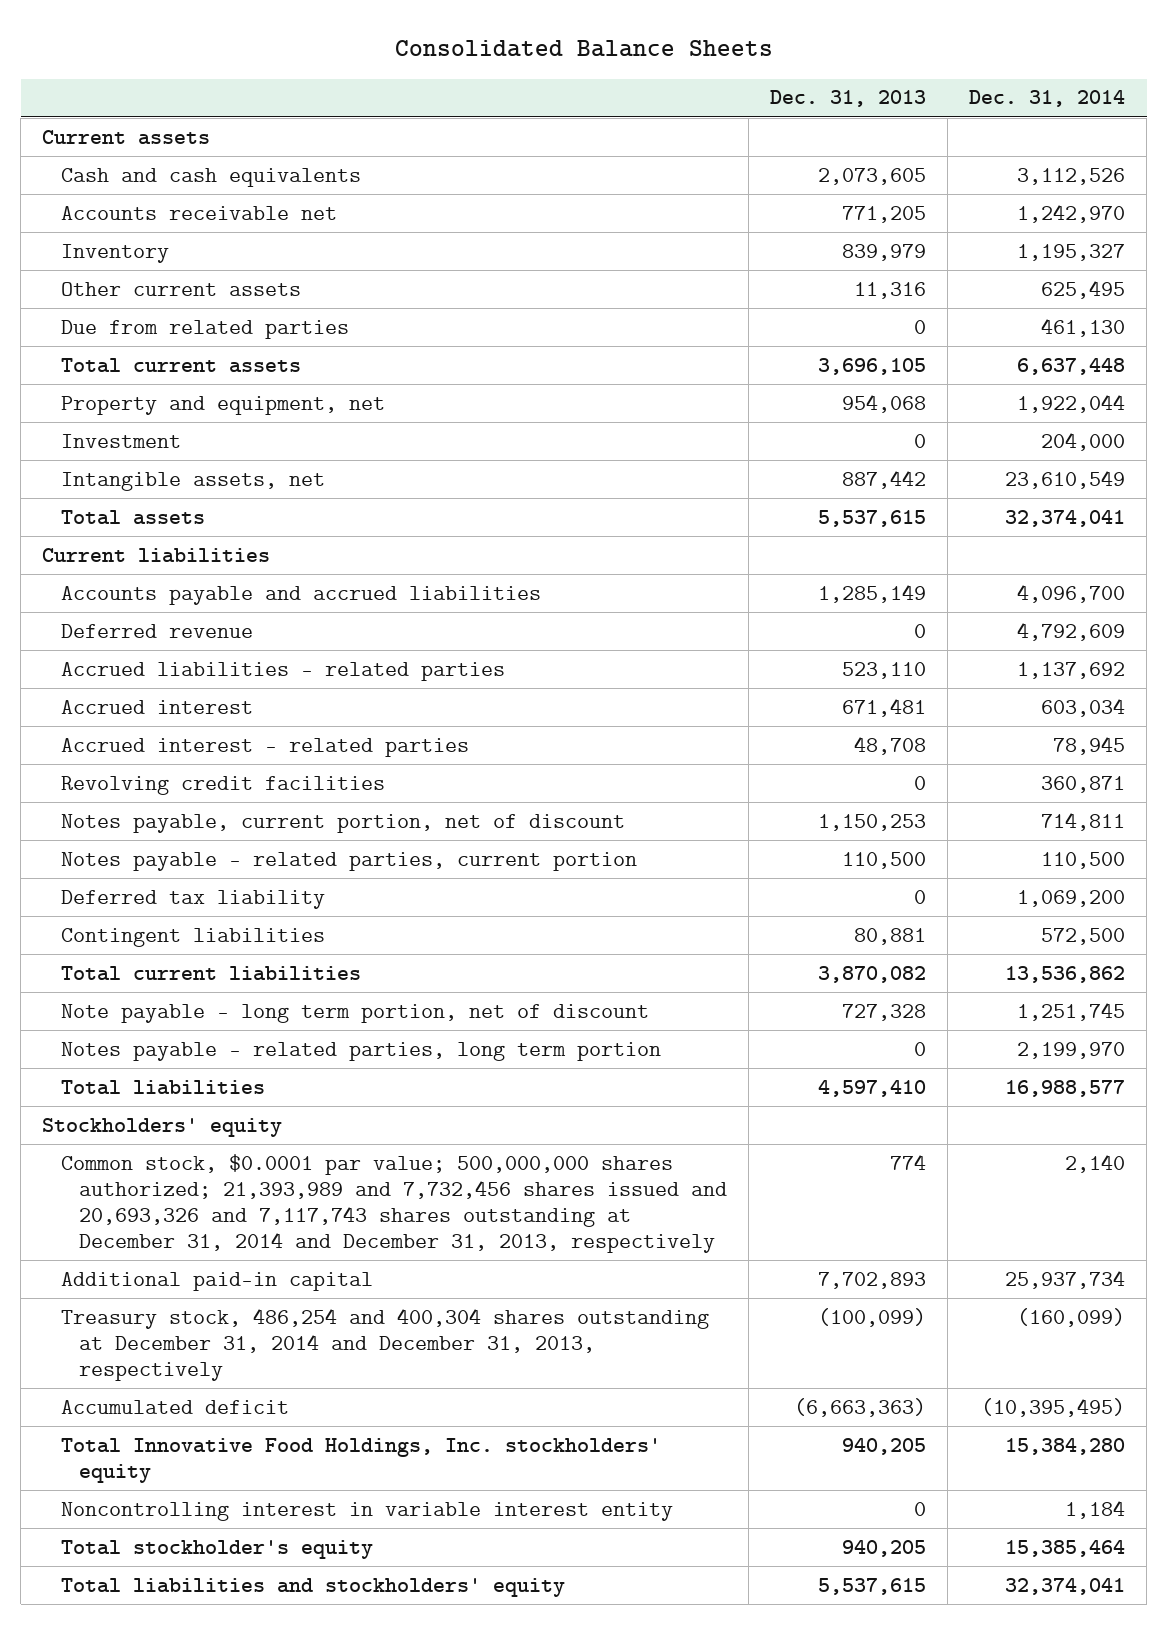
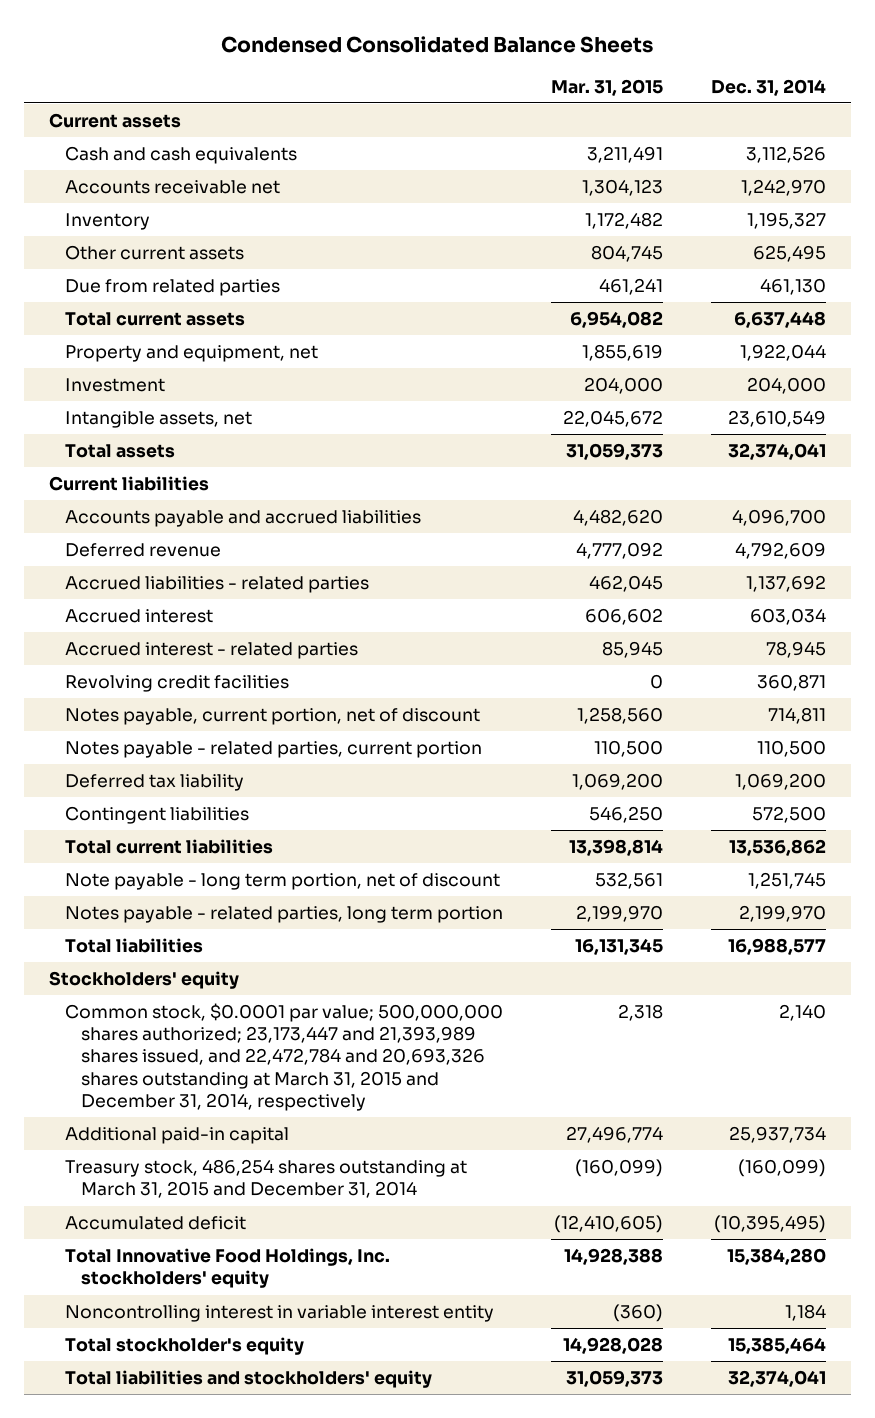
[394,40,773,58] Consolidated Balance Sheets -> [221,35,654,53] Condensed Consolidated Balance Sheets
[769,90,926,108] Dec. 31, 2013 -> none
none -> [551,78,664,96] Mar. 31, 2015
[60,1153,727,1253] Common stock, $0.0001 par value; 500,000,000 shares authorized; 21,393,989 and 7,732,456 shares issued and 20,693,326 and 7,117,743 shares outstanding at December 31, 2014 and December 31, 2013, respectively -> [64,1003,503,1111] Common stock, $0.0001 par value; 500,000,000 shares authorized; 23,173,447 and 21,393,989 shares issued, and 22,472,784 and 20,693,326 shares outstanding at March 31, 2015 and December 31, 2014, respectively
[60,1307,709,1381] Treasury stock, 486,254 and 400,304 shares outstanding at December 31, 2014 and December 31, 2013, respectively -> [64,1159,467,1199] Treasury stock, 486,254 shares outstanding at March 31, 2015 and December 31, 2014

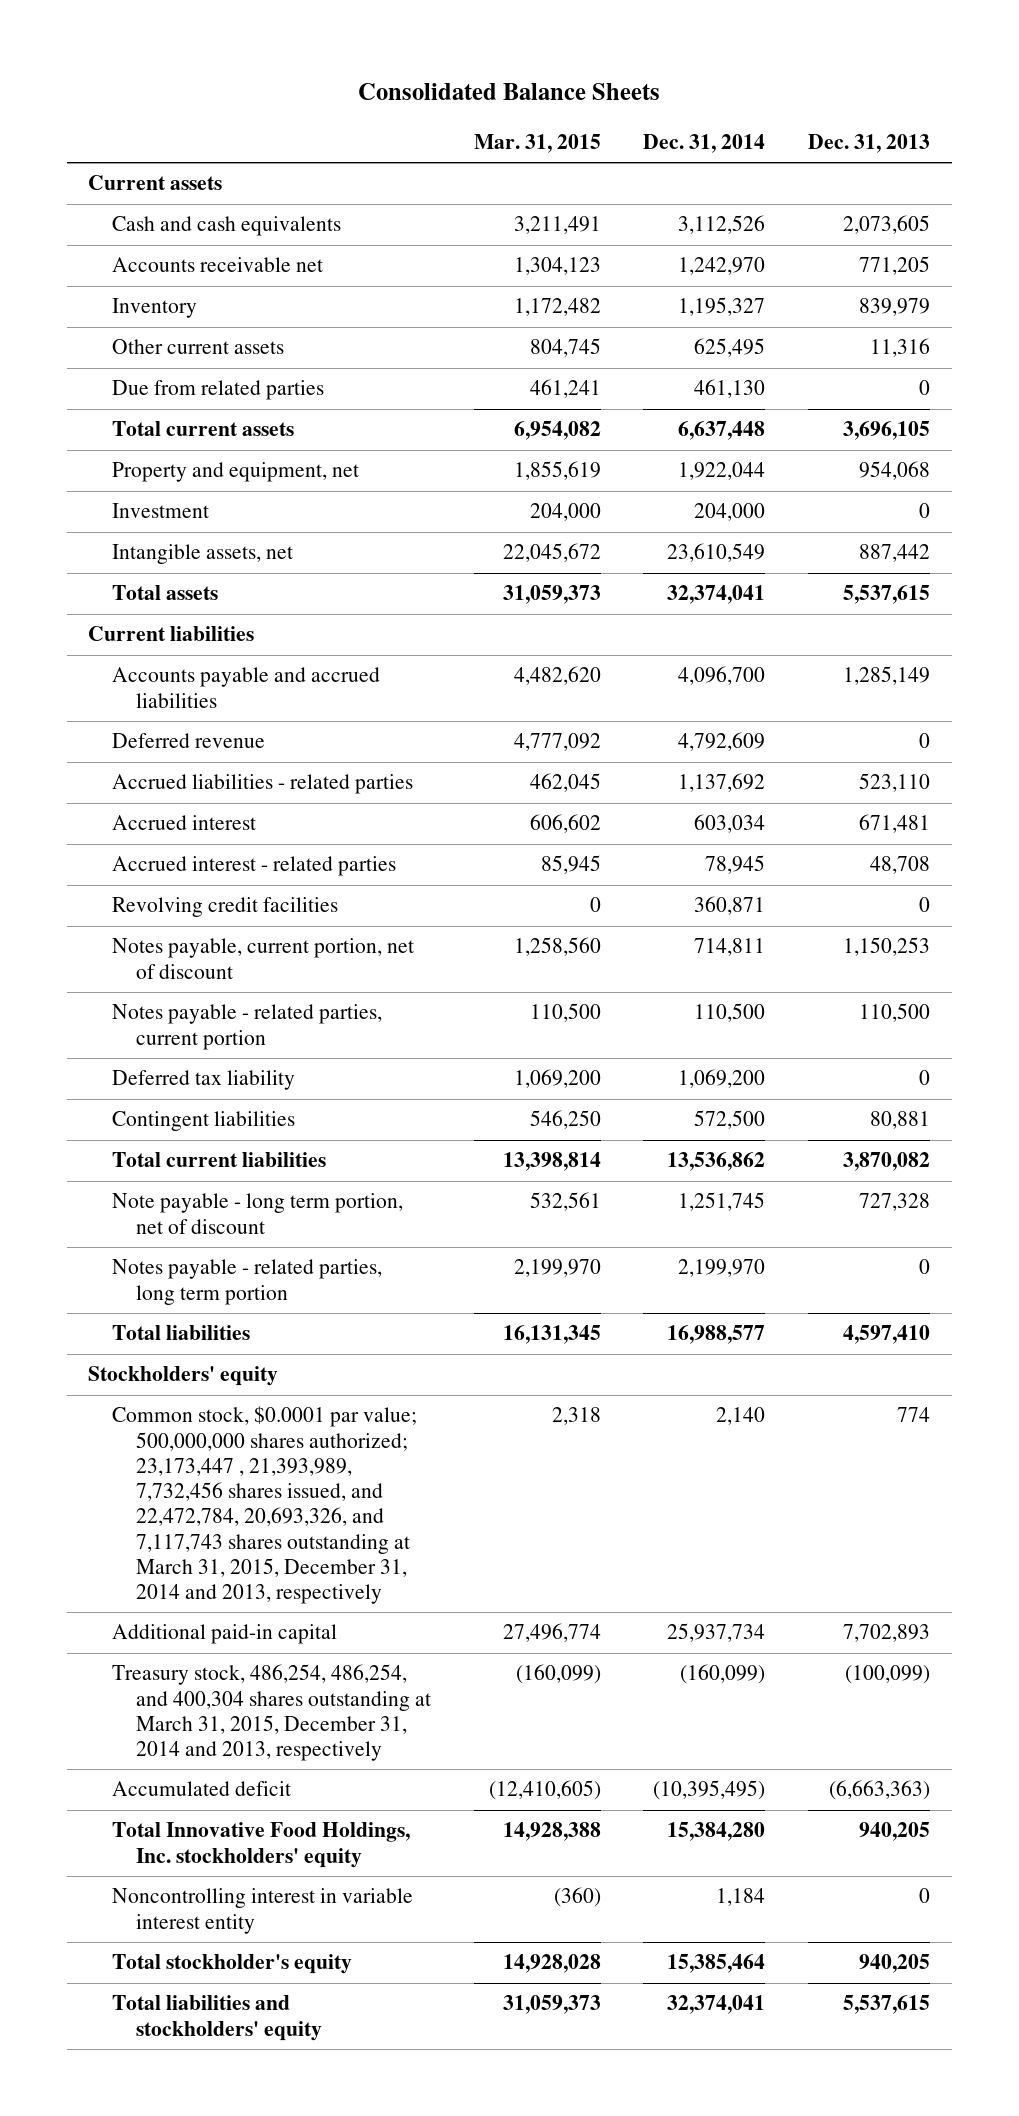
[221,35,654,53] Condensed Consolidated Balance Sheets -> [358,83,661,101] Consolidated Balance Sheets
none -> [808,133,931,153] Dec. 31, 2013
[64,1003,503,1111] Common stock, $0.0001 par value; 500,000,000 shares authorized; 23,173,447 and 21,393,989 shares issued, and 22,472,784 and 20,693,326 shares outstanding at March 31, 2015 and December 31, 2014, respectively -> [112,1406,418,1605] Common stock, $0.0001 par value; 500,000,000 shares authorized; 23,173,447 , 21,393,989, 7,732,456 shares issued, and 22,472,784, 20,693,326, and 7,117,743 shares outstanding at March 31, 2015, December 31, 2014 and 2013, respectively
[64,1159,467,1199] Treasury stock, 486,254 shares outstanding at March 31, 2015 and December 31, 2014 -> [112,1664,431,1762] Treasury stock, 486,254, 486,254, and 400,304 shares outstanding at March 31, 2015, December 31, 2014 and 2013, respectively

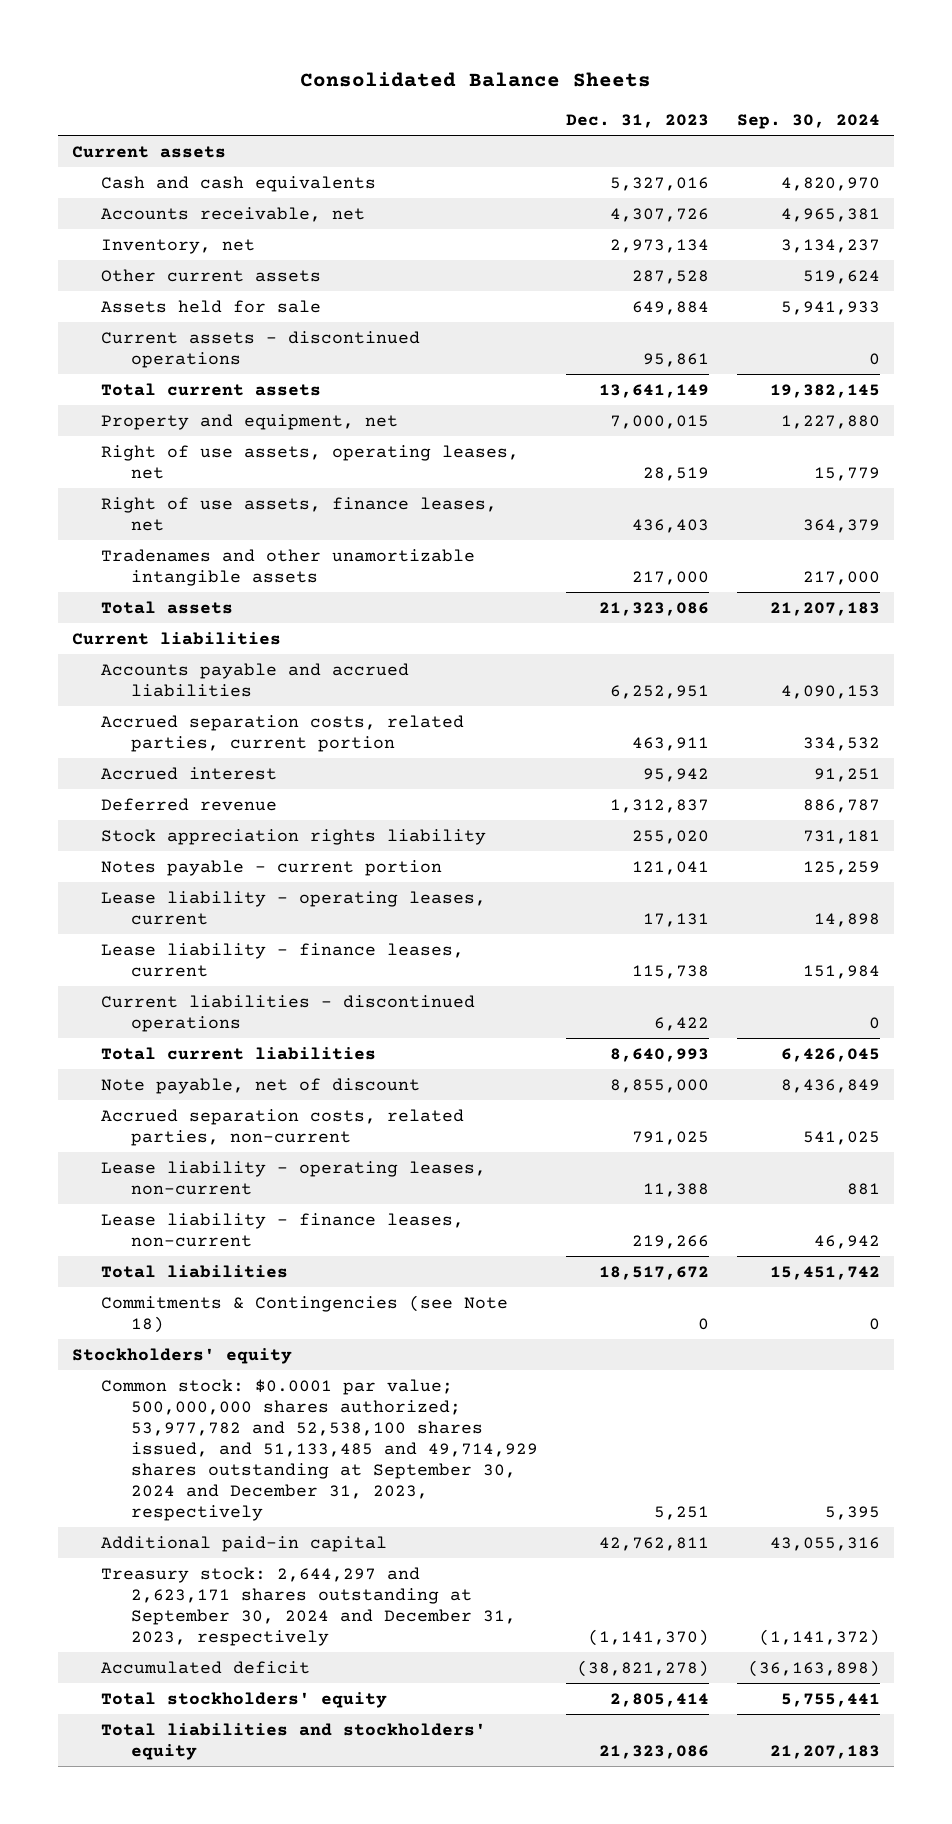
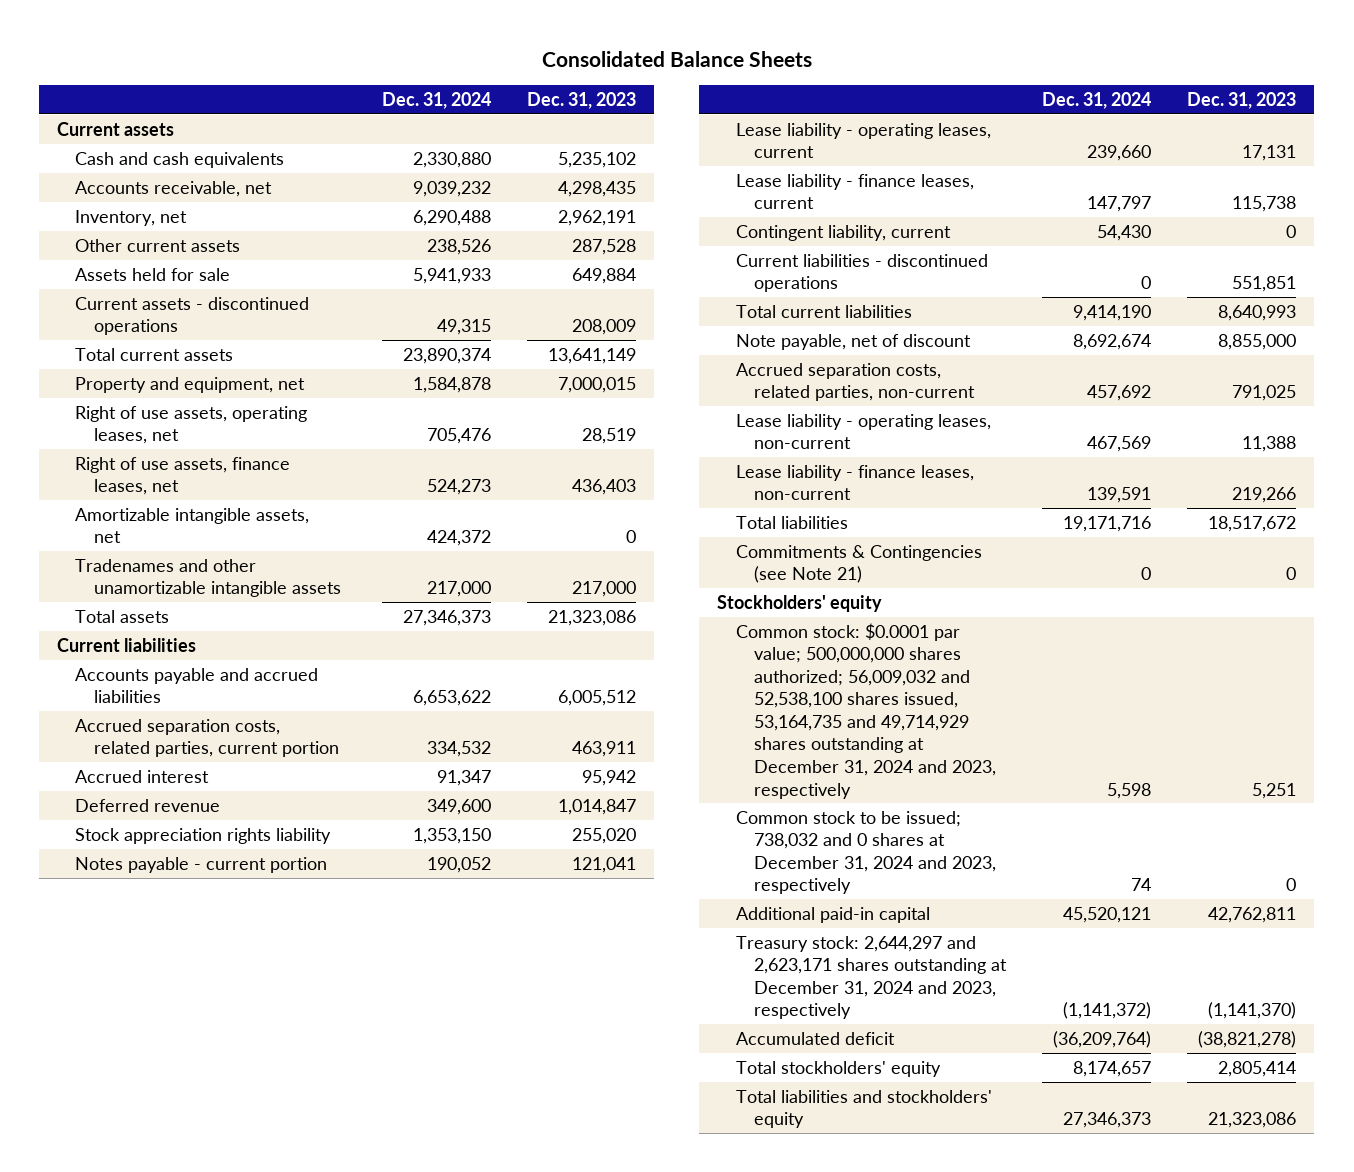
[737,114,881,130] Sep. 30, 2024 -> none
none -> [381,92,491,110] Dec. 31, 2024
[609,176,709,191] 5,327,016 -> [558,151,637,168] 5,235,102
[609,207,709,222] 4,307,726 -> [558,180,637,197] 4,298,435
[609,238,709,253] 2,973,134 -> [558,209,637,226] 2,962,191
[642,352,709,367] 95,861 -> [572,319,637,336] 208,009
none -> [75,507,310,544] Amortizable intangible assets, net
[609,684,709,699] 6,252,951 -> [558,690,637,707] 6,005,512
[609,798,709,813] 1,312,837 -> [558,798,637,815] 1,014,847
none -> [735,224,951,241] Contingent liability, current
[653,1016,709,1031] 6,422 -> [1232,276,1297,293] 551,851
[101,1294,509,1333] Commitments & Contingencies (see Note 18) -> [735,544,982,584] Commitments & Contingencies (see Note 21)
[101,1378,538,1522] Common stock: $0.0001 par value; 500,000,000 shares authorized; 53,977,782 and 52,538,100 shares issued, and 51,133,485 and 49,714,929 shares outstanding at September 30, 2024 and December 31, 2023, respectively -> [735,622,996,799] Common stock: $0.0001 par value; 500,000,000 shares authorized; 56,009,032 and 52,538,100 shares issued, 53,164,735 and 49,714,929 shares outstanding at December 31, 2024 and 2023, respectively
none -> [735,810,996,895] Common stock to be issued; 738,032 and 0 shares at December 31, 2024 and 2023, respectively
[101,1566,516,1646] Treasury stock: 2,644,297 and 2,623,171 shares outstanding at September 30, 2024 and December 31, 2023, respectively -> [735,935,1007,1020] Treasury stock: 2,644,297 and 2,623,171 shares outstanding at December 31, 2024 and 2023, respectively

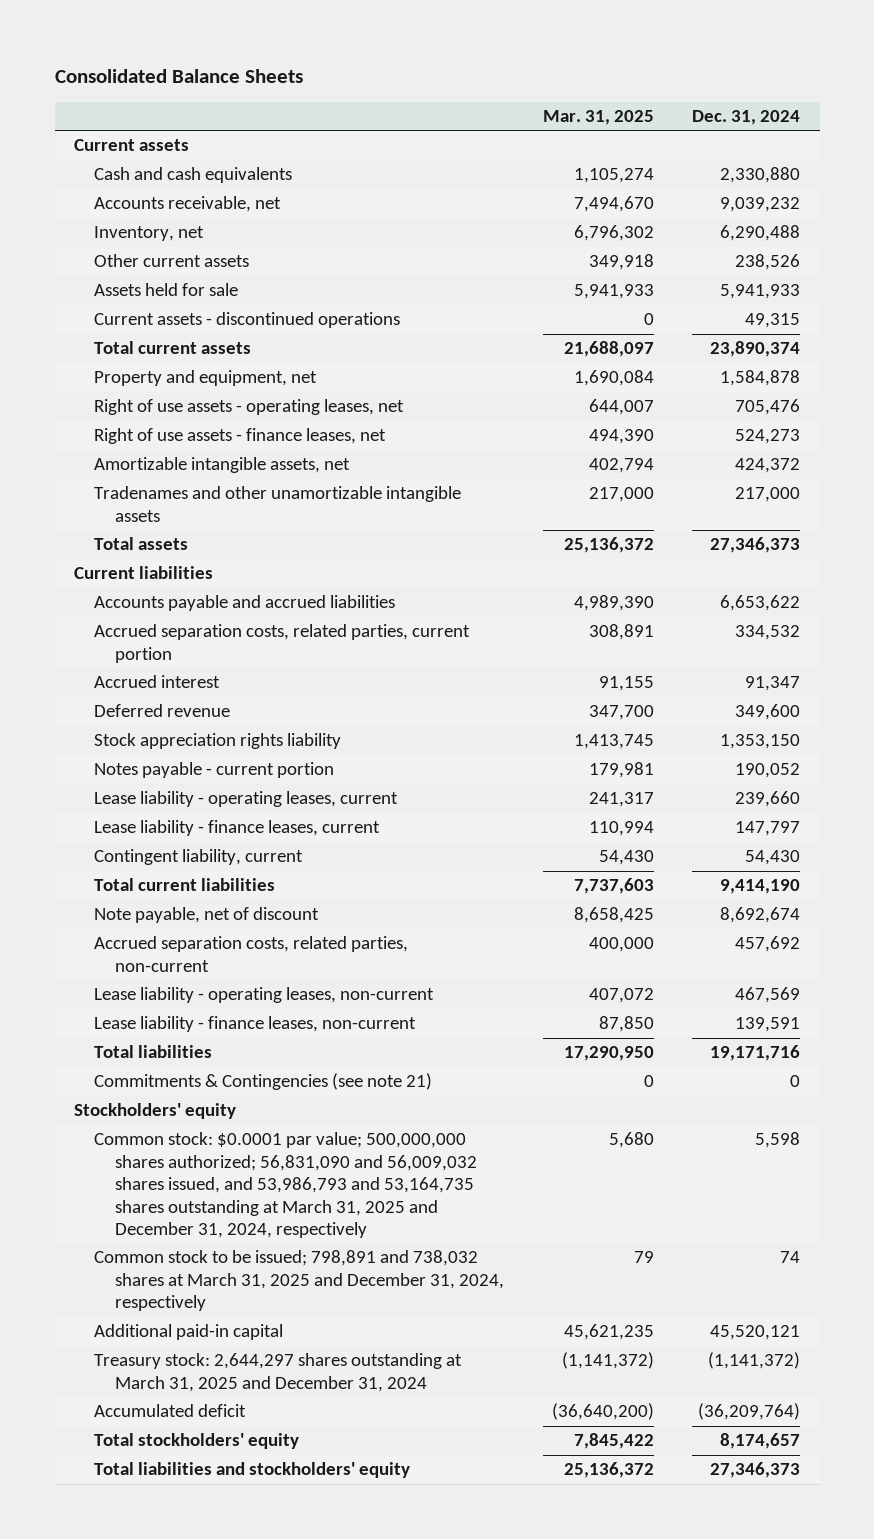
[527,92,637,110] Dec. 31, 2023 -> none
none -> [542,109,654,125] Mar. 31, 2025
[75,405,308,445] Right of use assets, operating leases, net -> [94,399,405,416] Right of use assets - operating leases, net
[75,456,291,496] Right of use assets, finance leases, net -> [94,428,387,445] Right of use assets - finance leases, net
[735,253,988,293] Current liabilities - discontinued operations -> none
[735,544,982,584] Commitments & Contingencies (see Note 21) -> [94,1073,433,1091] Commitments & Contingencies (see note 21)
[735,622,996,799] Common stock: $0.0001 par value; 500,000,000 shares authorized; 56,009,032 and 52,538,100 shares issued, 53,164,735 and 49,714,929 shares outstanding at December 31, 2024 and 2023, respectively -> [94,1132,478,1239] Common stock: $0.0001 par value; 500,000,000 shares authorized; 56,831,090 and 56,009,032 shares issued, and 53,986,793 and 53,164,735 shares outstanding at March 31, 2025 and December 31, 2024, respectively
[735,810,996,895] Common stock to be issued; 738,032 and 0 shares at December 31, 2024 and 2023, respectively -> [94,1250,505,1312] Common stock to be issued; 798,891 and 738,032 shares at March 31, 2025 and December 31, 2024, respectively
[735,935,1007,1020] Treasury stock: 2,644,297 and 2,623,171 shares outstanding at December 31, 2024 and 2023, respectively -> [94,1353,463,1392] Treasury stock: 2,644,297 shares outstanding at March 31, 2025 and December 31, 2024

